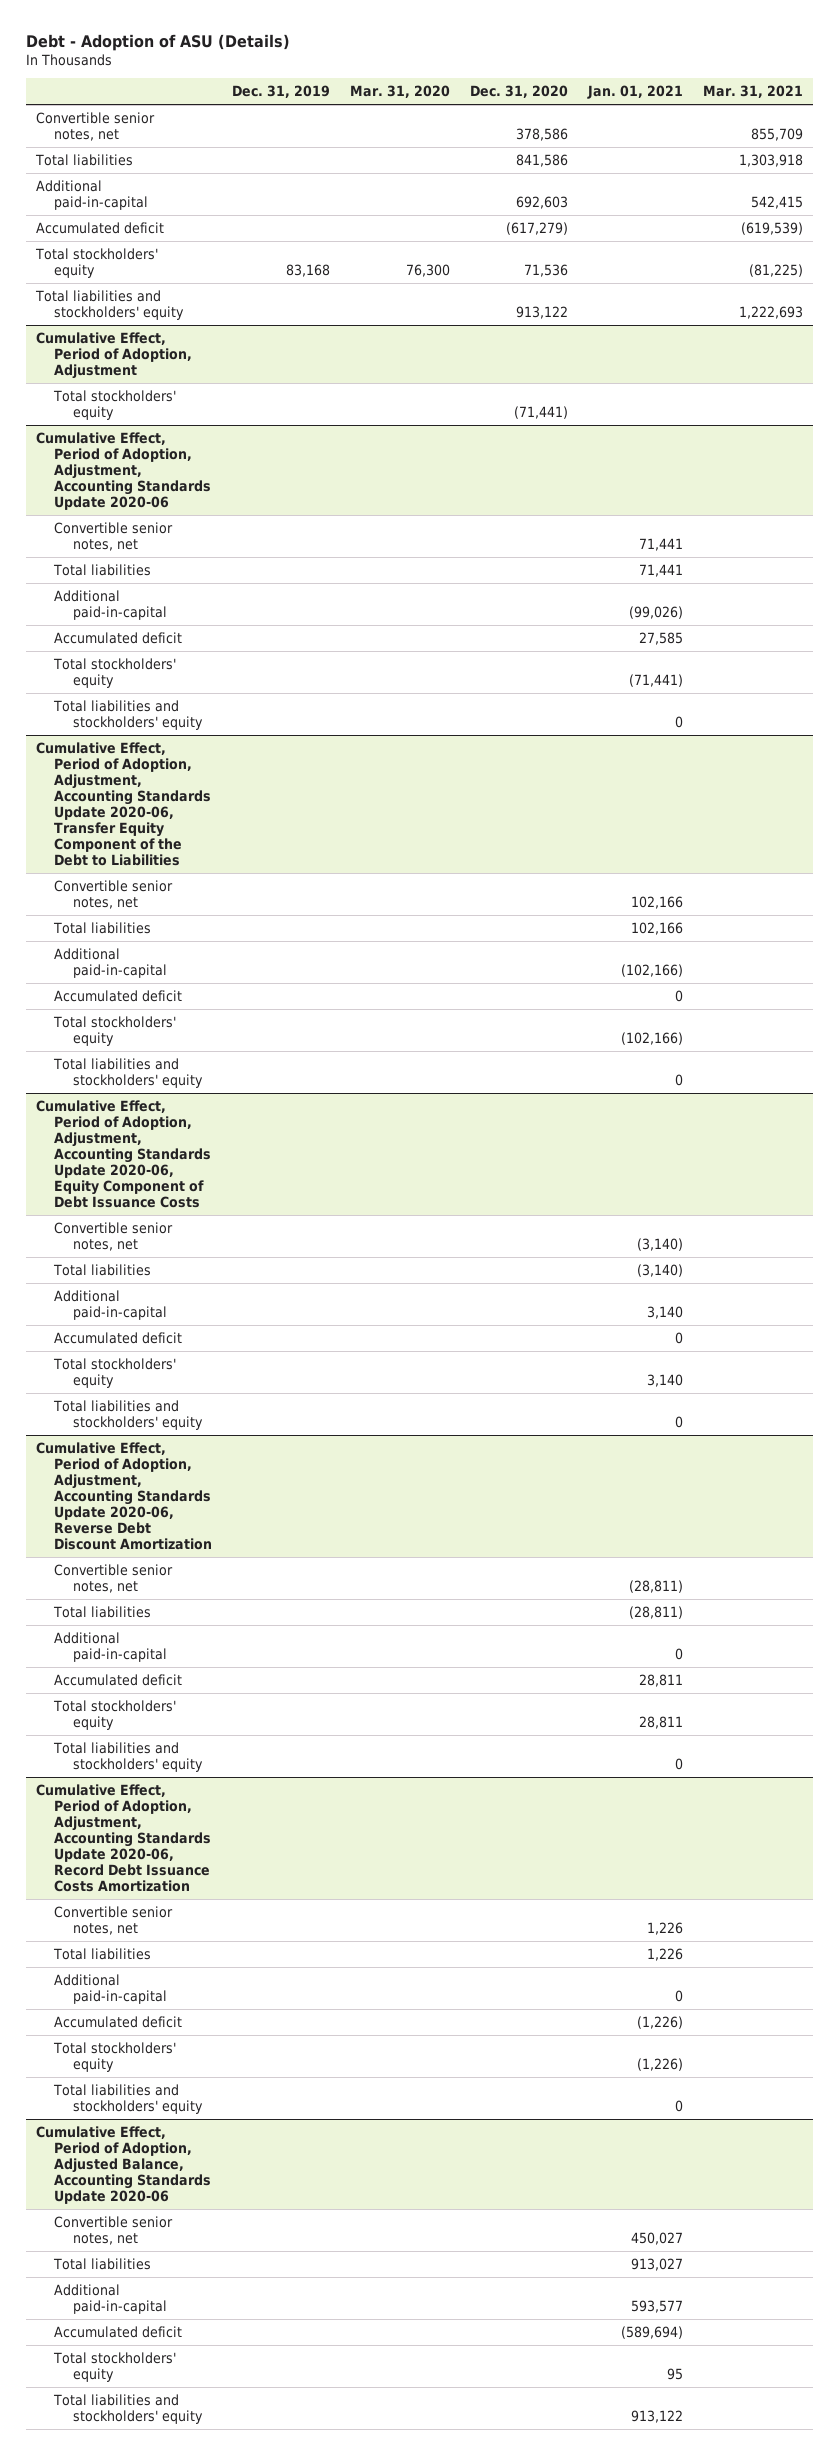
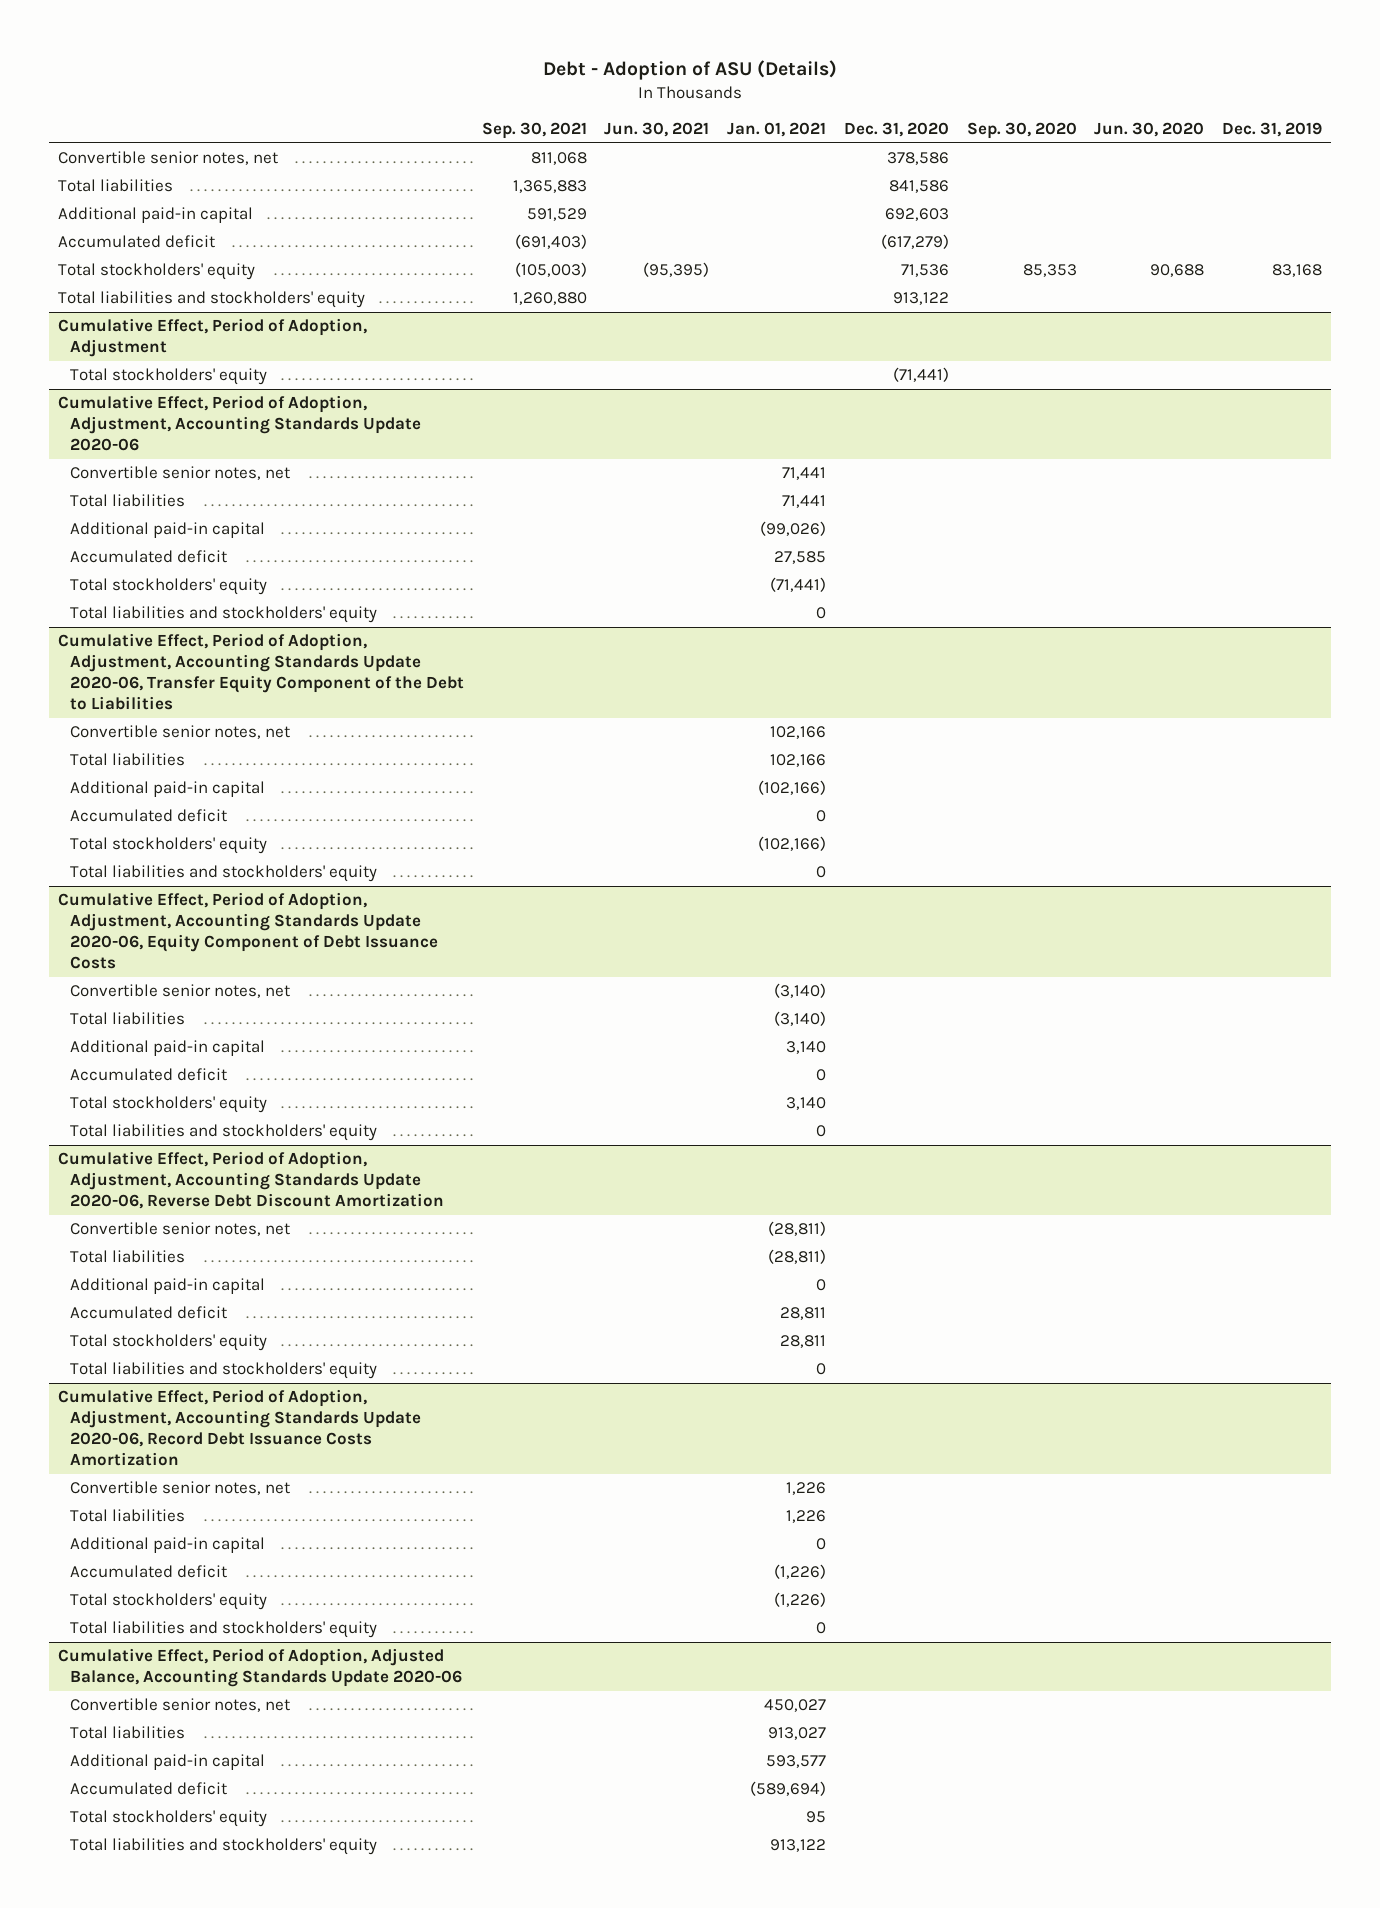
[350,85,451,99] Mar. 31, 2020 -> none
[702,85,803,99] Mar. 31, 2021 -> none
none -> [481,122,587,140] Sep. 30, 2021
none -> [604,122,710,138] Jun. 30, 2021
none -> [966,122,1077,140] Sep. 30, 2020
none -> [1094,122,1205,138] Jun. 30, 2020
[35,179,149,210] Additional paid-in-capital -> [57,207,253,224] Additional paid-in capital
[54,589,167,620] Additional paid-in-capital -> [70,522,266,539] Additional paid-in capital
[54,947,167,978] Additional paid-in-capital -> [70,781,266,798] Additional paid-in capital
[54,1289,167,1320] Additional paid-in-capital -> [70,1040,266,1057] Additional paid-in capital
[54,1631,167,1662] Additional paid-in-capital -> [70,1278,266,1295] Additional paid-in capital
[54,1973,167,2004] Additional paid-in-capital -> [70,1537,266,1554] Additional paid-in capital
[54,2283,167,2314] Additional paid-in-capital -> [70,1754,266,1771] Additional paid-in capital

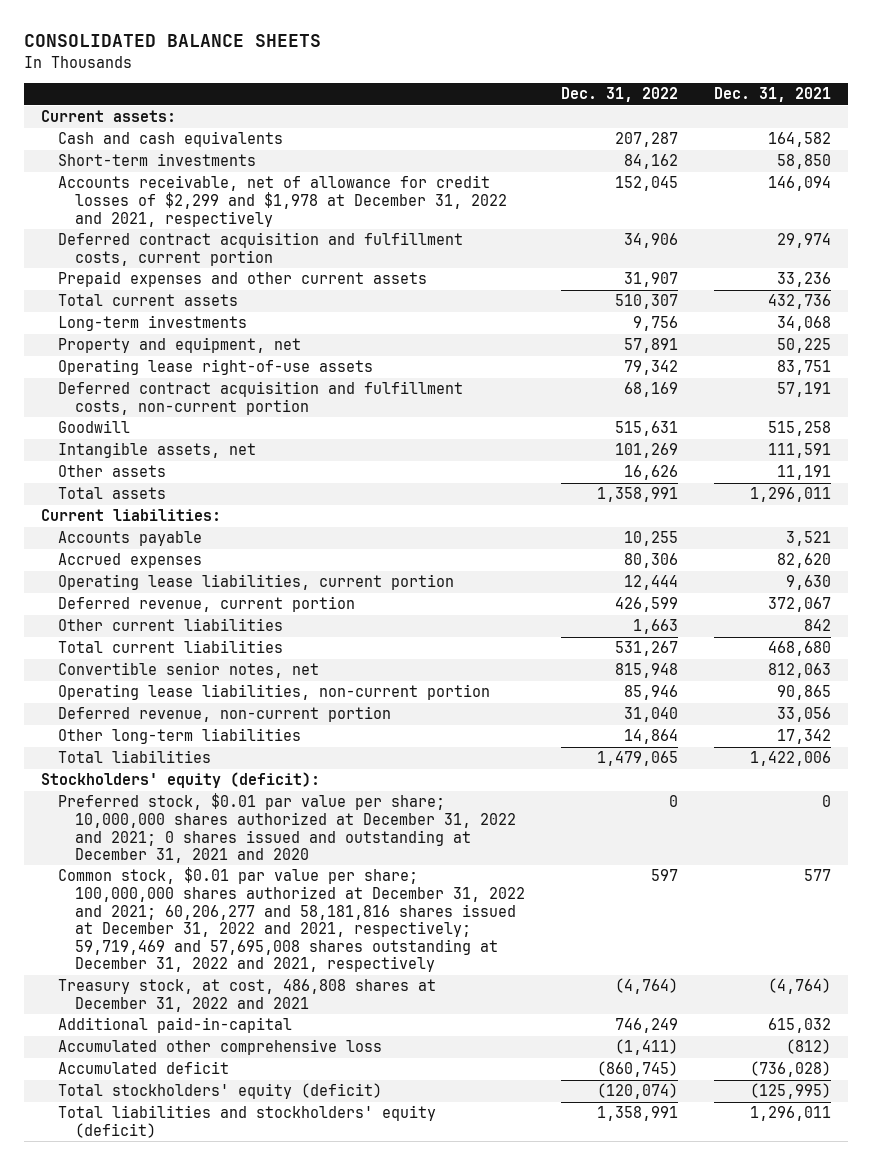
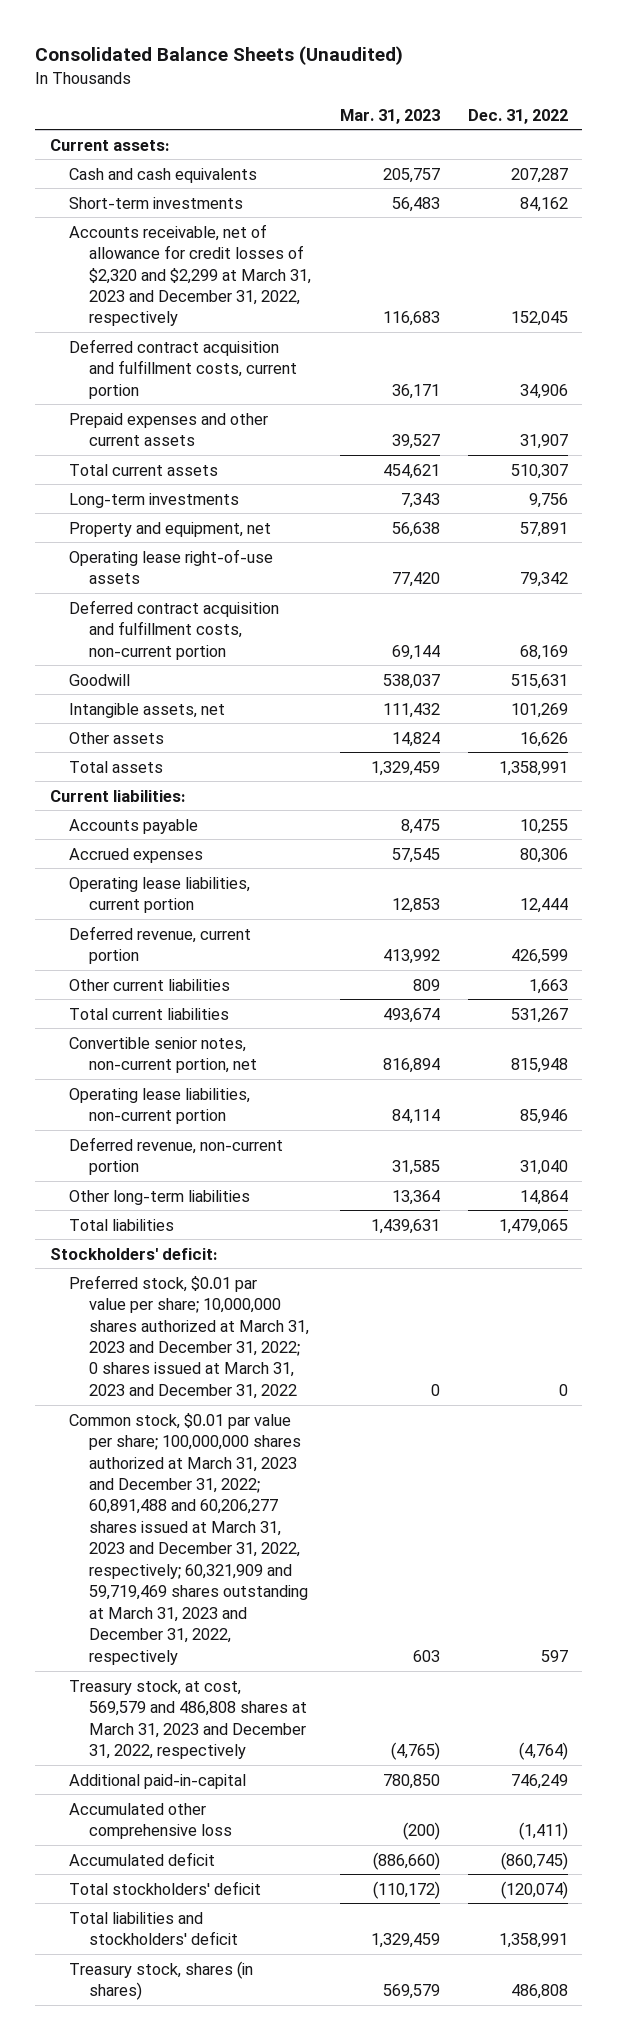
[23,34,321,48] CONSOLIDATED BALANCE SHEETS -> [35,46,404,66] Consolidated Balance Sheets (Unaudited)
[713,87,831,103] Dec. 31, 2021 -> none
none -> [339,108,440,124] Mar. 31, 2023
[58,175,508,227] Accounts receivable, net of allowance for credit losses of $2,299 and $1,978 at December 31, 2022 and 2021, respectively -> [69,223,312,327] Accounts receivable, net of allowance for credit losses of $2,320 and $2,299 at March 31, 2023 and December 31, 2022, respectively
[58,662,320,679] Convertible senior notes, net -> [69,1036,258,1074] Convertible senior notes, non-current portion, net
[41,772,321,789] Stockholders' equity (deficit): -> [49,1247,217,1260] Stockholders' deficit:
[58,793,517,864] Preferred stock, $0.01 par value per share; 10,000,000 shares authorized at December 31, 2022 and 2021; 0 shares issued and outstanding at December 31, 2021 and 2020 -> [69,1274,310,1399] Preferred stock, $0.01 par value per share; 10,000,000 shares authorized at March 31, 2023 and December 31, 2022; 0 shares issued at March 31, 2023 and December 31, 2022
[58,867,526,973] Common stock, $0.01 par value per share; 100,000,000 shares authorized at December 31, 2022 and 2021; 60,206,277 and 58,181,816 shares issued at December 31, 2022 and 2021, respectively; 59,719,469 and 57,695,008 shares outstanding at December 31, 2022 and 2021, respectively -> [69,1412,309,1665] Common stock, $0.01 par value per share; 100,000,000 shares authorized at March 31, 2023 and December 31, 2022; 60,891,488 and 60,206,277 shares issued at March 31, 2023 and December 31, 2022, respectively; 60,321,909 and 59,719,469 shares outstanding at March 31, 2023 and December 31, 2022, respectively
[58,979,437,1012] Treasury stock, at cost, 486,808 shares at December 31, 2022 and 2021 -> [69,1679,308,1759] Treasury stock, at cost, 569,579 and 486,808 shares at March 31, 2023 and December 31, 2022, respectively
[58,1083,383,1100] Total stockholders' equity (deficit) -> [69,1880,262,1895] Total stockholders' deficit
[58,1105,437,1138] Total liabilities and stockholders' equity (deficit) -> [69,1911,239,1946] Total liabilities and stockholders' deficit
none -> [69,1960,254,2001] Treasury stock, shares (in shares)

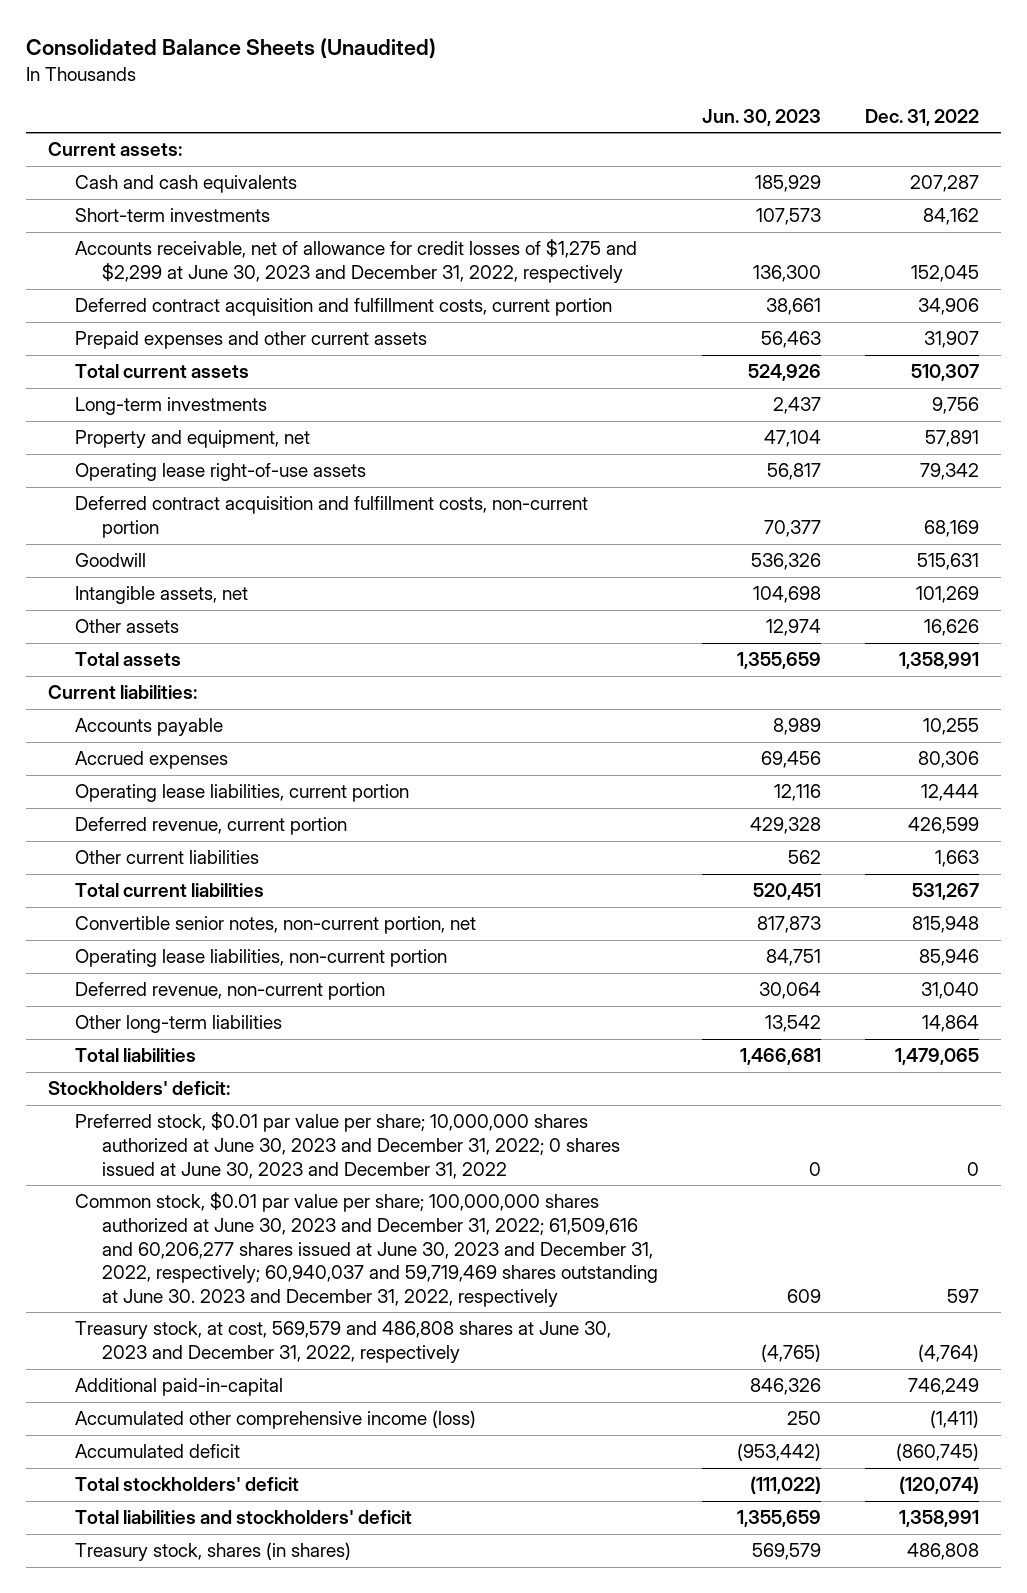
[339,108,440,124] Mar. 31, 2023 -> none
none -> [701,108,821,126] Jun. 30, 2023
[69,223,312,327] Accounts receivable, net of allowance for credit losses of $2,320 and $2,299 at March 31, 2023 and December 31, 2022, respectively -> [74,239,637,284] Accounts receivable, net of allowance for credit losses of $1,275 and $2,299 at June 30, 2023 and December 31, 2022, respectively
[69,1274,310,1399] Preferred stock, $0.01 par value per share; 10,000,000 shares authorized at March 31, 2023 and December 31, 2022; 0 shares issued at March 31, 2023 and December 31, 2022 -> [74,1112,620,1179] Preferred stock, $0.01 par value per share; 10,000,000 shares authorized at June 30, 2023 and December 31, 2022; 0 shares issued at June 30, 2023 and December 31, 2022
[69,1412,309,1665] Common stock, $0.01 par value per share; 100,000,000 shares authorized at March 31, 2023 and December 31, 2022; 60,891,488 and 60,206,277 shares issued at March 31, 2023 and December 31, 2022, respectively; 60,321,909 and 59,719,469 shares outstanding at March 31, 2023 and December 31, 2022, respectively -> [74,1192,658,1307] Common stock, $0.01 par value per share; 100,000,000 shares authorized at June 30, 2023 and December 31, 2022; 61,509,616 and 60,206,277 shares issued at June 30, 2023 and December 31, 2022, respectively; 60,940,037 and 59,719,469 shares outstanding at June 30. 2023 and December 31, 2022, respectively
[69,1679,308,1759] Treasury stock, at cost, 569,579 and 486,808 shares at March 31, 2023 and December 31, 2022, respectively -> [74,1321,611,1364] Treasury stock, at cost, 569,579 and 486,808 shares at June 30, 2023 and December 31, 2022, respectively
[69,1802,233,1840] Accumulated other comprehensive loss -> [74,1410,476,1430] Accumulated other comprehensive income (loss)

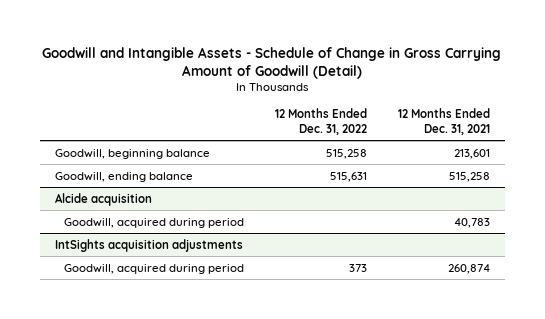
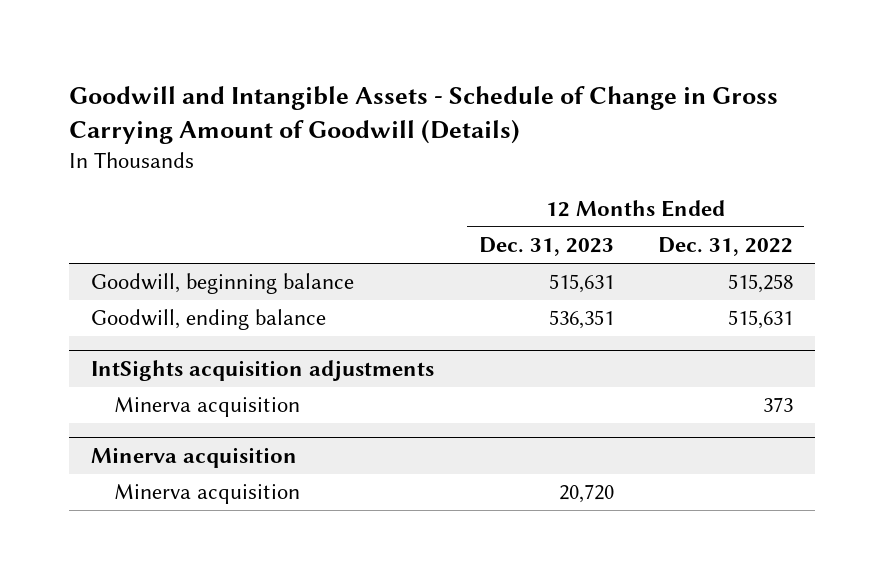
[42,46,502,79] Goodwill and Intangible Assets - Schedule of Change in Gross Carrying Amount of Goodwill (Detail) -> [69,85,779,145] Goodwill and Intangible Assets - Schedule of Change in Gross Carrying Amount of Goodwill (Details)
[397,108,490,135] 12 Months Ended Dec. 31, 2021 -> none
none -> [478,237,614,257] Dec. 31, 2023
[55,192,153,206] Alcide acquisition -> none
[64,217,245,228] Goodwill, acquired during period -> none
[64,263,245,274] Goodwill, acquired during period -> [113,397,300,418] Minerva acquisition
none -> [91,446,298,468] Minerva acquisition
none -> [113,484,300,505] Minerva acquisition

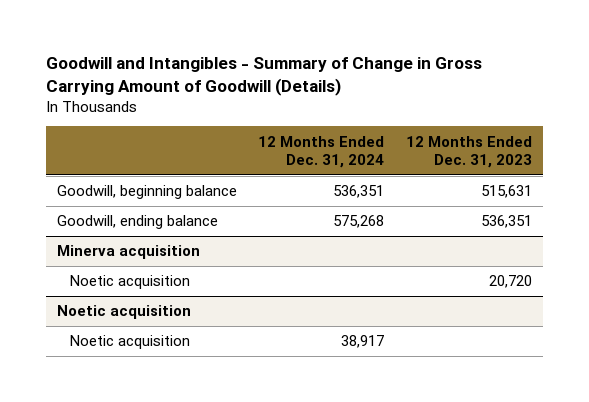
[69,85,779,145] Goodwill and Intangible Assets - Schedule of Change in Gross Carrying Amount of Goodwill (Details) -> [45,56,482,96] Goodwill and Intangibles - Summary of Change in Gross Carrying Amount of Goodwill (Details)
[657,237,793,257] Dec. 31, 2022 -> none
none -> [258,135,385,168] 12 Months Ended Dec. 31, 2024
[91,359,435,381] IntSights acquisition adjustments -> none
[113,397,300,418] Minerva acquisition -> none
[113,484,300,505] Minerva acquisition -> [70,275,191,290] Noetic acquisition
none -> [56,305,191,320] Noetic acquisition
none -> [70,335,191,350] Noetic acquisition

